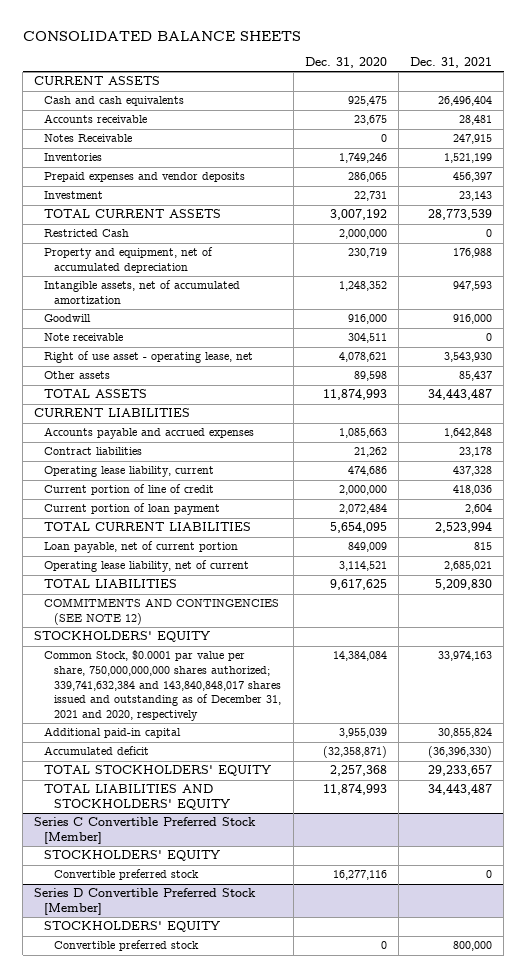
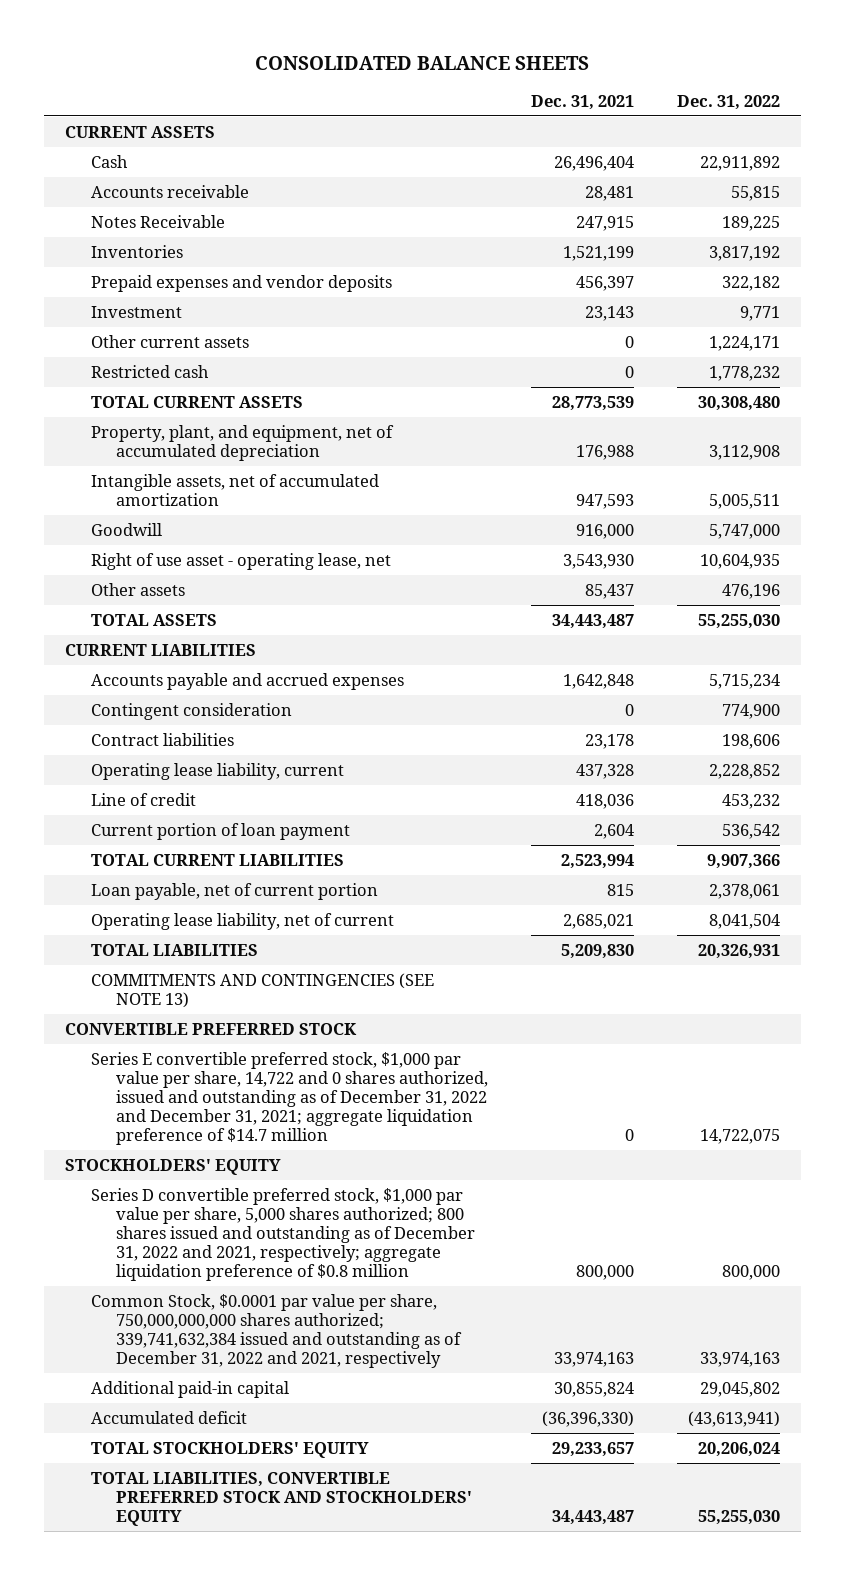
[304,57,387,69] Dec. 31, 2020 -> none
none -> [676,94,780,110] Dec. 31, 2022
[44,96,185,107] Cash and cash equivalents -> [90,154,128,168] Cash
none -> [90,334,249,348] Other current assets
none -> [90,364,209,378] Restricted cash
[44,229,130,238] Restricted Cash -> none
[44,247,214,274] Property and equipment, net of accumulated depreciation -> [90,424,394,461] Property, plant, and equipment, net of accumulated depreciation
[44,333,124,342] Note receivable -> none
none -> [90,702,292,720] Contingent consideration
[44,484,215,496] Current portion of line of credit -> [90,792,196,806] Line of credit
[44,598,280,626] COMMITMENTS AND CONTINGENCIES (SEE NOTE 12) -> [90,972,434,1008] COMMITMENTS AND CONTINGENCIES (SEE NOTE 13)
none -> [65,1022,358,1035] CONVERTIBLE PREFERRED STOCK
none -> [90,1051,488,1145] Series E convertible preferred stock, $1,000 par value per share, 14,722 and 0 shares authorized, issued and outstanding as of December 31, 2022 and December 31, 2021; aggregate liquidation preference of $14.7 million
none -> [90,1187,475,1281] Series D convertible preferred stock, $1,000 par value per share, 5,000 shares authorized; 800 shares issued and outstanding as of December 31, 2022 and 2021, respectively; aggregate liquidation preference of $0.8 million
[44,650,282,722] Common Stock, $0.0001 par value per share, 750,000,000,000 shares authorized; 339,741,632,384 and 143,840,848,017 shares issued and outstanding as of December 31, 2021 and 2020, respectively -> [90,1293,462,1368] Common Stock, $0.0001 par value per share, 750,000,000,000 shares authorized; 339,741,632,384 issued and outstanding as of December 31, 2022 and 2021, respectively
[34,817,257,845] Series C Convertible Preferred Stock [Member] -> none
[44,850,221,862] STOCKHOLDERS' EQUITY -> none
[54,869,200,881] Convertible preferred stock -> none
[34,888,257,916] Series D Convertible Preferred Stock [Member] -> none
[44,921,221,933] STOCKHOLDERS' EQUITY -> none
[54,940,200,952] Convertible preferred stock -> none
[44,784,231,811] TOTAL LIABILITIES AND STOCKHOLDERS' EQUITY -> [90,1471,472,1526] TOTAL LIABILITIES, CONVERTIBLE PREFERRED STOCK AND STOCKHOLDERS' EQUITY

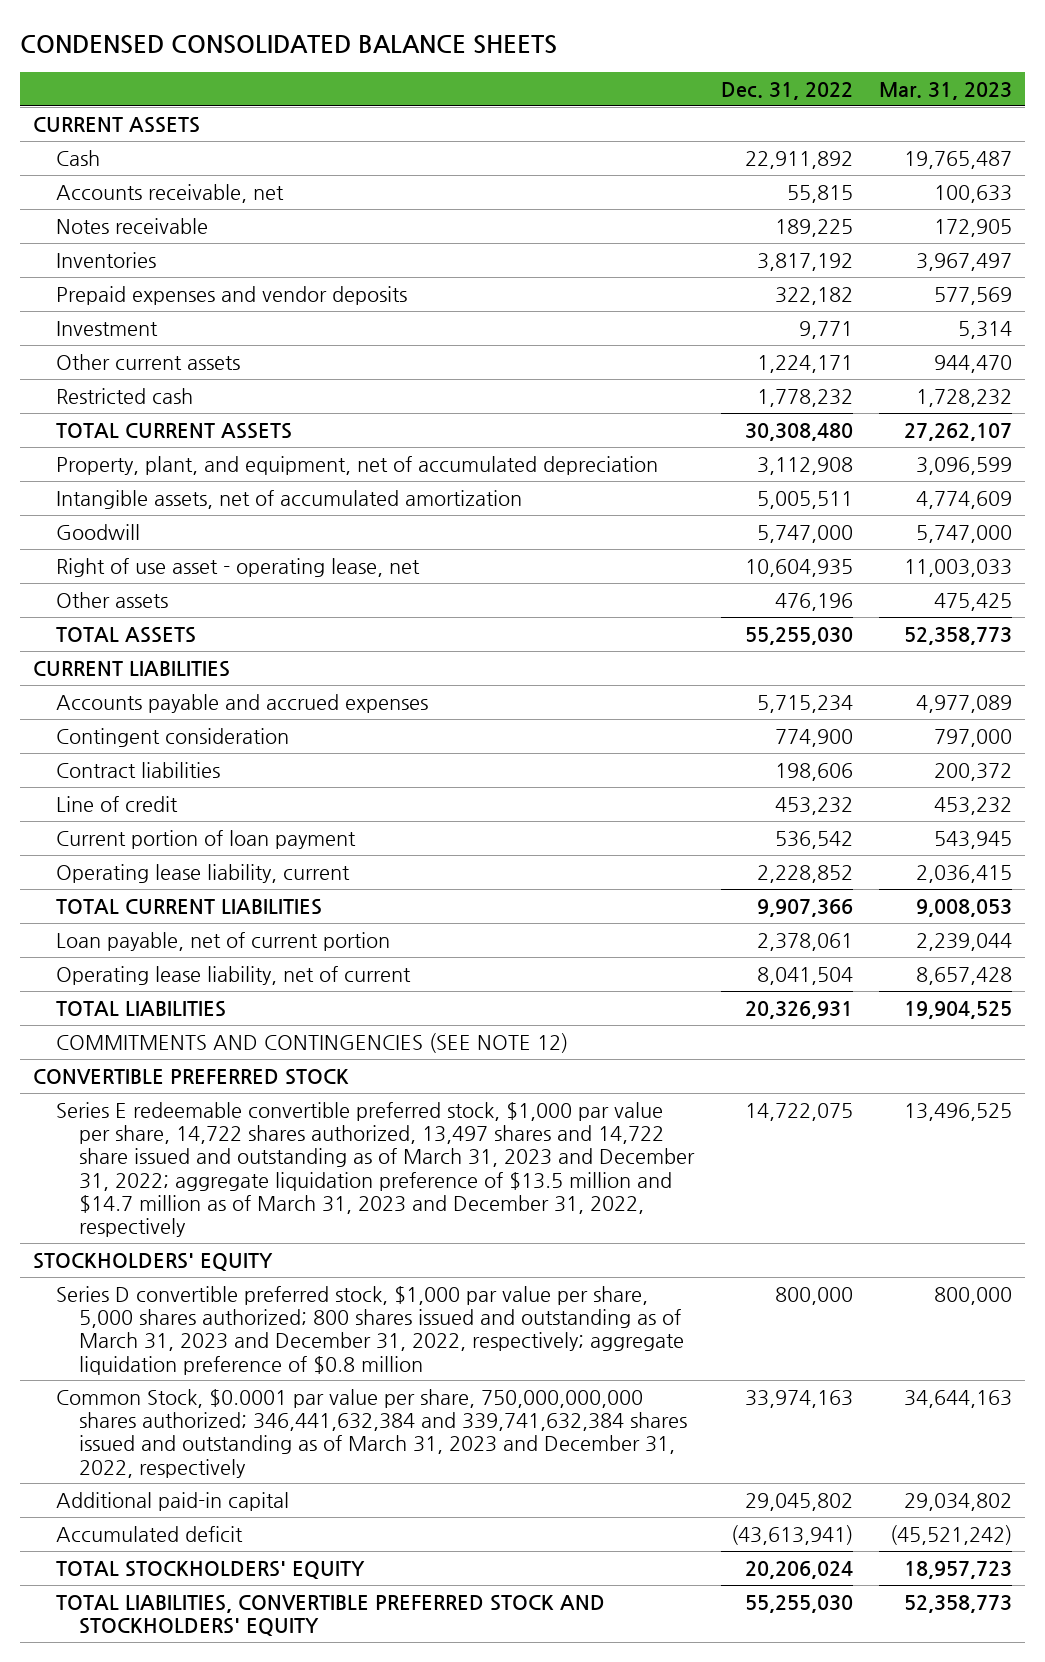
[255,55,590,70] CONSOLIDATED BALANCE SHEETS -> [20,34,558,54] CONDENSED CONSOLIDATED BALANCE SHEETS
[530,94,634,110] Dec. 31, 2021 -> none
none -> [878,81,1012,100] Mar. 31, 2023
[90,184,249,198] Accounts receivable -> [56,183,285,203] Accounts receivable, net
[90,214,225,228] Notes Receivable -> [56,217,209,234] Notes receivable
[90,762,344,780] Operating lease liability, current -> [56,863,351,883] Operating lease liability, current
[90,972,434,1008] COMMITMENTS AND CONTINGENCIES (SEE NOTE 13) -> [56,1032,569,1053] COMMITMENTS AND CONTINGENCIES (SEE NOTE 12)
[90,1051,488,1145] Series E convertible preferred stock, $1,000 par value per share, 14,722 and 0 shares authorized, issued and outstanding as of December 31, 2022 and December 31, 2021; aggregate liquidation preference of $14.7 million -> [56,1101,696,1238] Series E redeemable convertible preferred stock, $1,000 par value per share, 14,722 shares authorized, 13,497 shares and 14,722 share issued and outstanding as of March 31, 2023 and December 31, 2022; aggregate liquidation preference of $13.5 million and $14.7 million as of March 31, 2023 and December 31, 2022, respectively
[90,1187,475,1281] Series D convertible preferred stock, $1,000 par value per share, 5,000 shares authorized; 800 shares issued and outstanding as of December 31, 2022 and 2021, respectively; aggregate liquidation preference of $0.8 million -> [56,1285,685,1375] Series D convertible preferred stock, $1,000 par value per share, 5,000 shares authorized; 800 shares issued and outstanding as of March 31, 2023 and December 31, 2022, respectively; aggregate liquidation preference of $0.8 million
[90,1293,462,1368] Common Stock, $0.0001 par value per share, 750,000,000,000 shares authorized; 339,741,632,384 issued and outstanding as of December 31, 2022 and 2021, respectively -> [56,1388,688,1478] Common Stock, $0.0001 par value per share, 750,000,000,000 shares authorized; 346,441,632,384 and 339,741,632,384 shares issued and outstanding as of March 31, 2023 and December 31, 2022, respectively

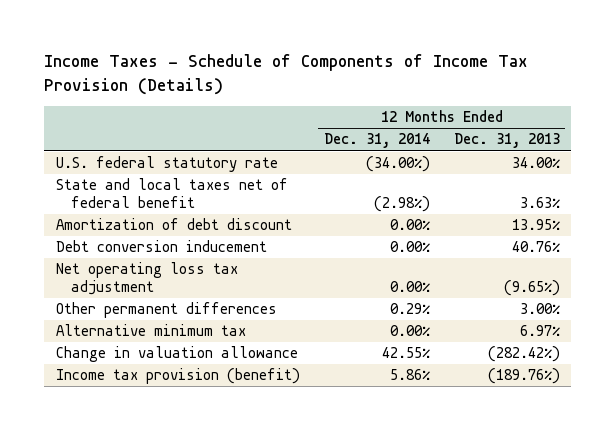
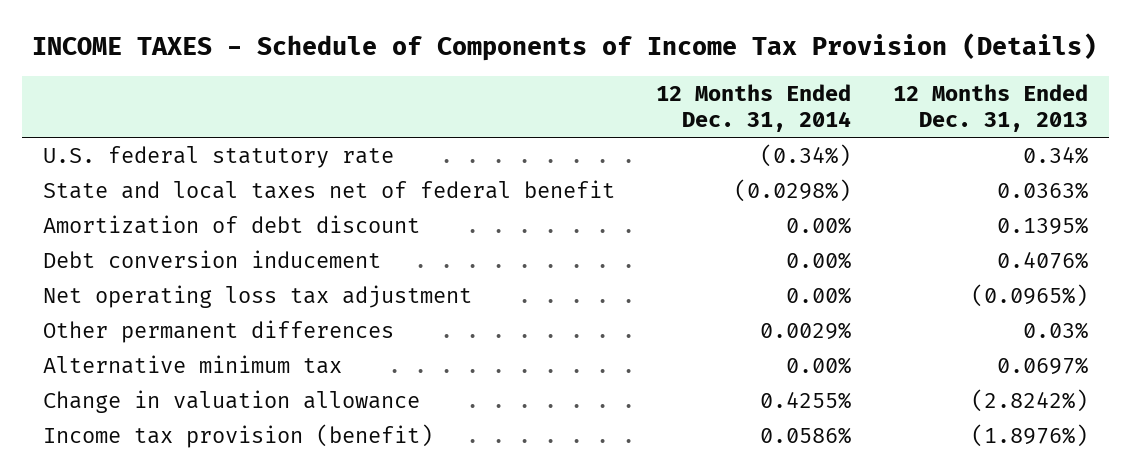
[44,54,529,95] Income Taxes - Schedule of Components of Income Tax Provision (Details) -> [32,32,1098,61] INCOME TAXES - Schedule of Components of Income Tax Provision (Details)
[365,156,430,173] (34.00%) -> [760,144,852,168] (0.34%)
[511,157,560,169] 34.00% -> [1023,147,1089,165] 0.34%
[373,195,430,212] (2.98%) -> [734,179,852,203] (0.0298%)
[519,196,560,208] 3.63% -> [997,182,1089,200] 0.0363%
[511,219,560,231] 13.95% -> [997,217,1089,236] 0.1395%
[511,241,560,253] 40.76% -> [997,252,1089,270] 0.4076%
[503,279,560,296] (9.65%) -> [971,284,1089,308] (0.0965%)
[389,303,430,315] 0.29% -> [760,322,852,341] 0.0029%
[519,303,560,315] 3.00% -> [1023,322,1089,340] 0.03%
[519,325,560,337] 6.97% -> [997,357,1089,376] 0.0697%
[381,347,430,359] 42.55% -> [760,392,852,410] 0.4255%
[487,346,560,363] (282.42%) -> [971,389,1089,413] (2.8242%)
[389,369,430,381] 5.86% -> [760,427,852,445] 0.0586%
[487,368,560,385] (189.76%) -> [971,424,1089,448] (1.8976%)

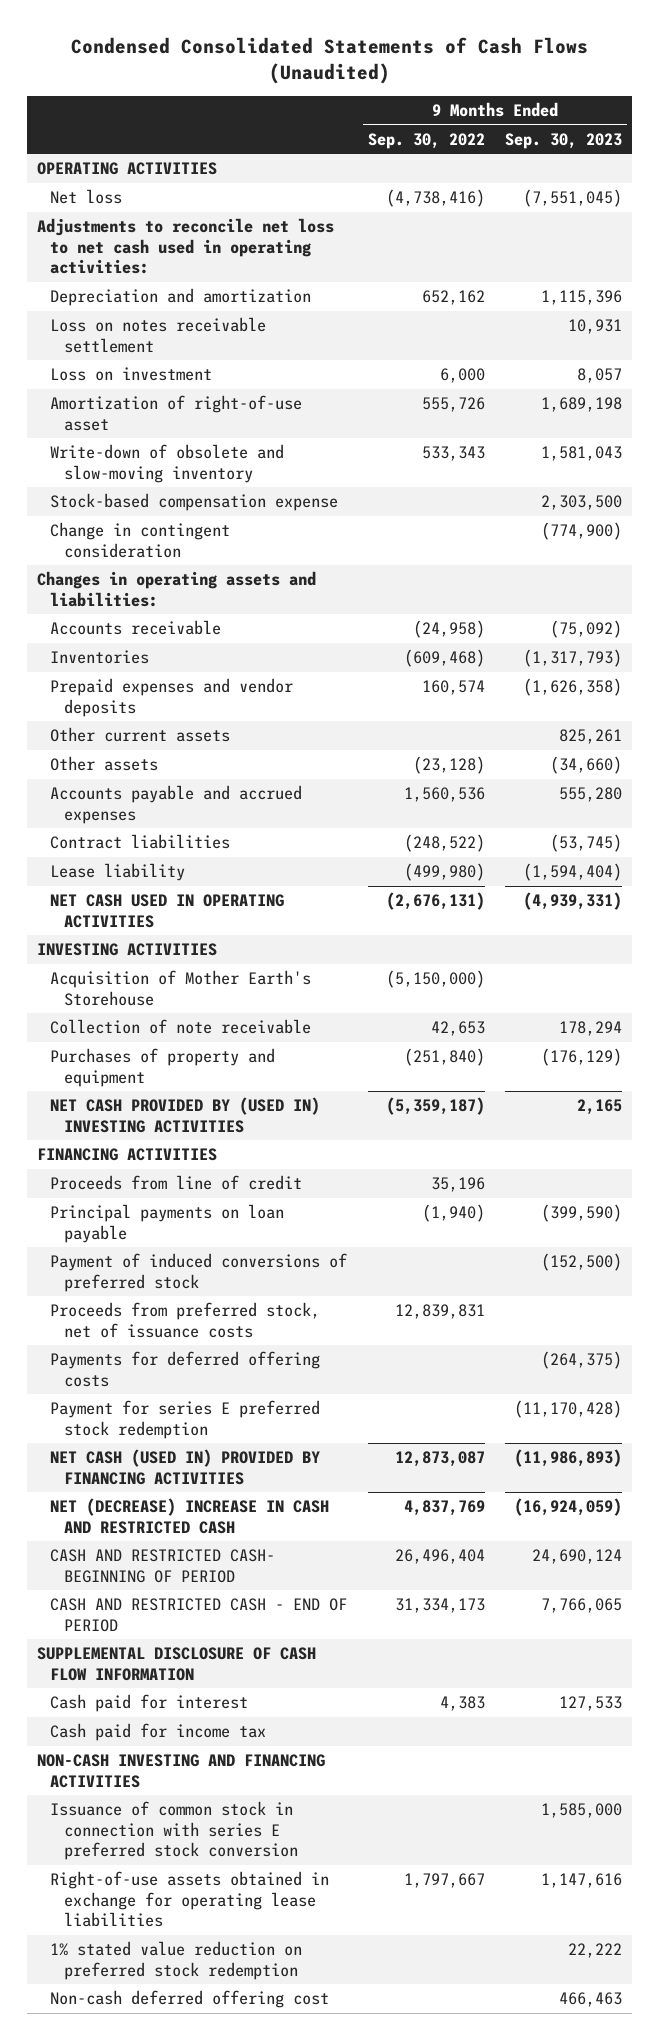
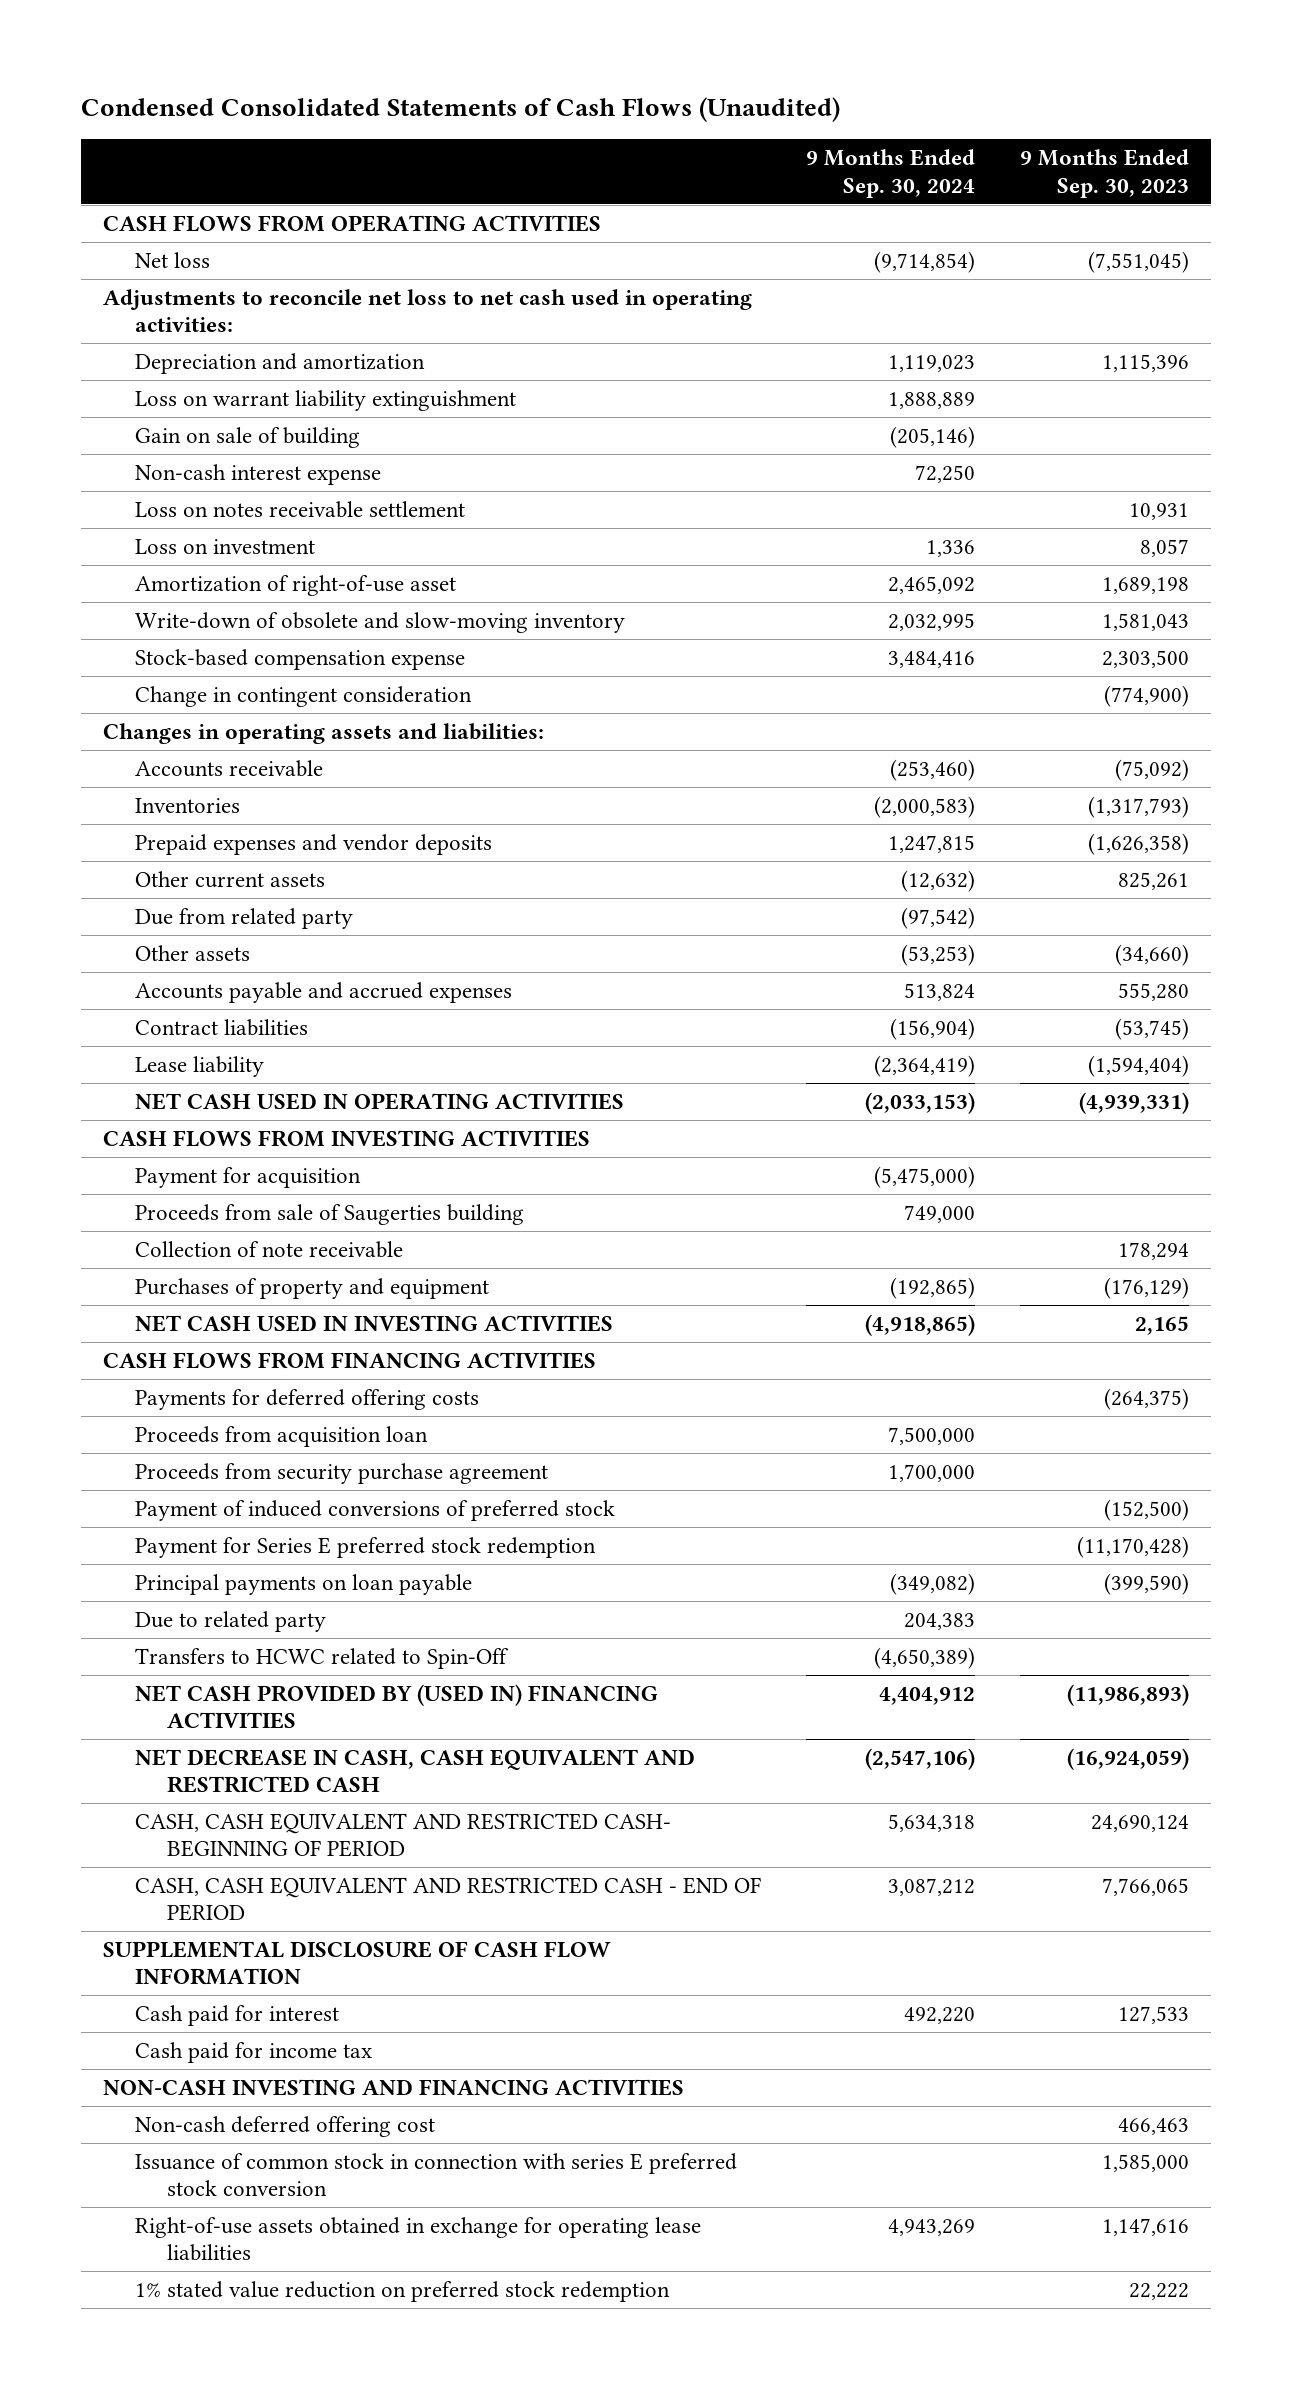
[367,132,485,149] Sep. 30, 2022 -> none
none -> [805,149,975,198] 9 Months Ended Sep. 30, 2024
[37,162,218,176] OPERATING ACTIVITIES -> none
none -> [103,214,602,232] CASH FLOWS FROM OPERATING ACTIVITIES
none -> [134,389,516,411] Loss on warrant liability extinguishment
none -> [134,426,360,448] Gain on sale of building
none -> [134,463,381,485] Non-cash interest expense
none -> [134,907,353,929] Due from related party
[37,943,218,957] INVESTING ACTIVITIES -> none
none -> [103,1129,591,1147] CASH FLOWS FROM INVESTING ACTIVITIES
[50,970,312,1006] Acquisition of Mother Earth's Storehouse -> [134,1166,361,1188] Payment for acquisition
none -> [134,1203,524,1225] Proceeds from sale of Saugerties building
[37,1148,218,1162] FINANCING ACTIVITIES -> none
[50,1175,303,1191] Proceeds from line of credit -> none
[50,1302,321,1338] Proceeds from preferred stock, net of issuance costs -> none
[50,1097,321,1133] NET CASH PROVIDED BY (USED IN) INVESTING ACTIVITIES -> [134,1314,613,1332] NET CASH USED IN INVESTING ACTIVITIES
none -> [103,1351,597,1369] CASH FLOWS FROM FINANCING ACTIVITIES
none -> [134,1425,428,1447] Proceeds from acquisition loan
none -> [134,1462,548,1484] Proceeds from security purchase agreement
[50,1253,348,1292] Payment of induced conversions of preferred stock -> [134,1499,615,1521] Payment of induced conversions of preferred stock
[50,1400,321,1439] Payment for series E preferred stock redemption -> [134,1536,596,1558] Payment for Series E preferred stock redemption
[50,1204,285,1243] Principal payments on loan payable -> [134,1573,472,1595] Principal payments on loan payable
none -> [134,1610,326,1632] Due to related party
none -> [134,1647,509,1669] Transfers to HCWC related to Spin-Off
[50,1449,321,1485] NET CASH (USED IN) PROVIDED BY FINANCING ACTIVITIES -> [134,1683,658,1730] NET CASH PROVIDED BY (USED IN) FINANCING ACTIVITIES
[50,1498,330,1534] NET (DECREASE) INCREASE IN CASH AND RESTRICTED CASH -> [134,1748,695,1794] NET DECREASE IN CASH, CASH EQUIVALENT AND RESTRICTED CASH
[50,1549,276,1583] CASH AND RESTRICTED CASH- BEGINNING OF PERIOD -> [134,1812,671,1858] CASH, CASH EQUIVALENT AND RESTRICTED CASH- BEGINNING OF PERIOD
[50,1598,348,1632] CASH AND RESTRICTED CASH - END OF PERIOD -> [134,1876,761,1922] CASH, CASH EQUIVALENT AND RESTRICTED CASH - END OF PERIOD
[50,1990,330,2009] Non-cash deferred offering cost -> [134,2115,435,2137] Non-cash deferred offering cost

